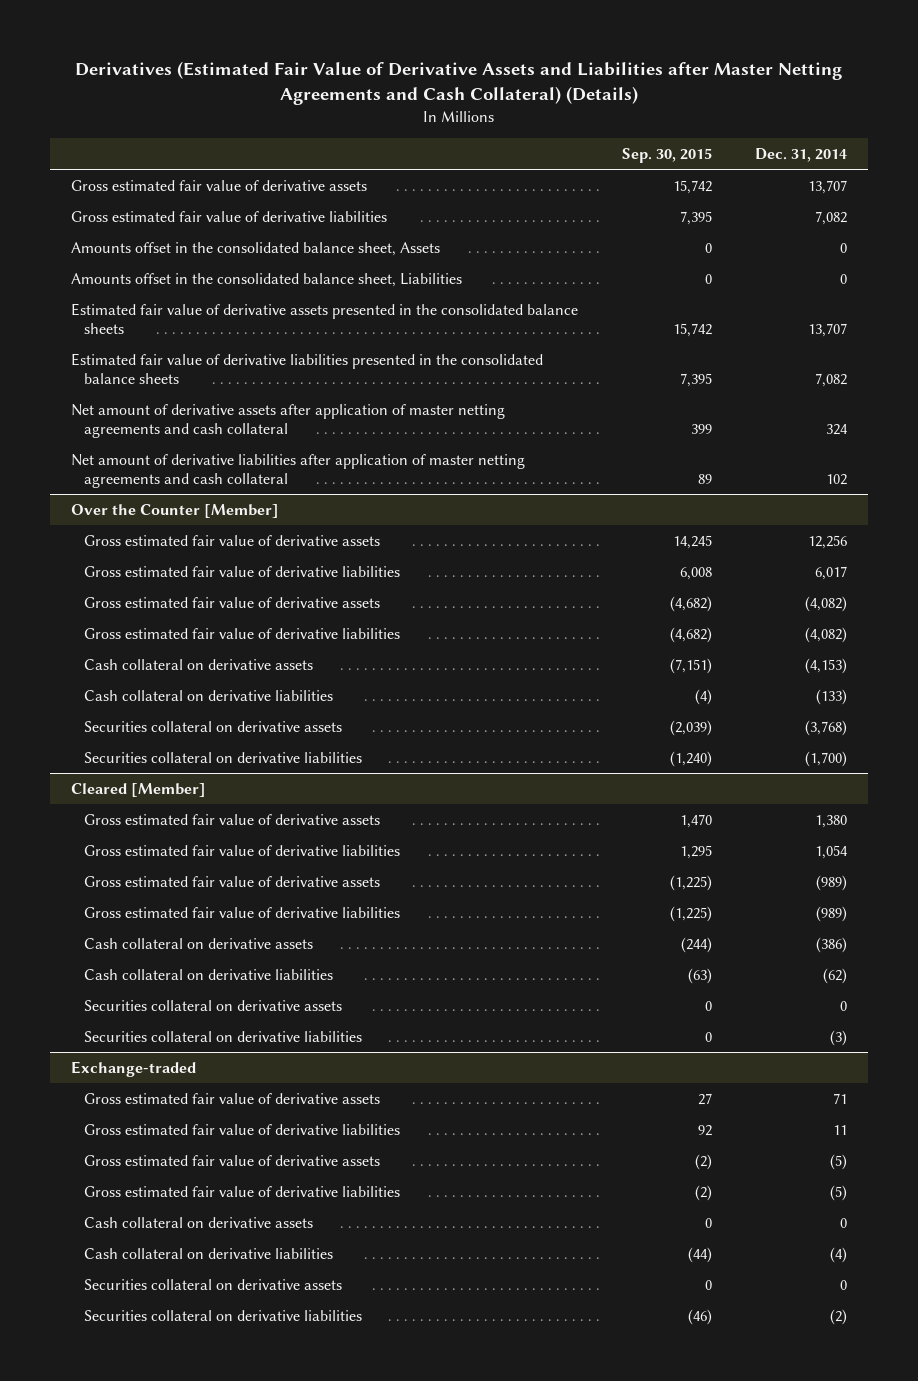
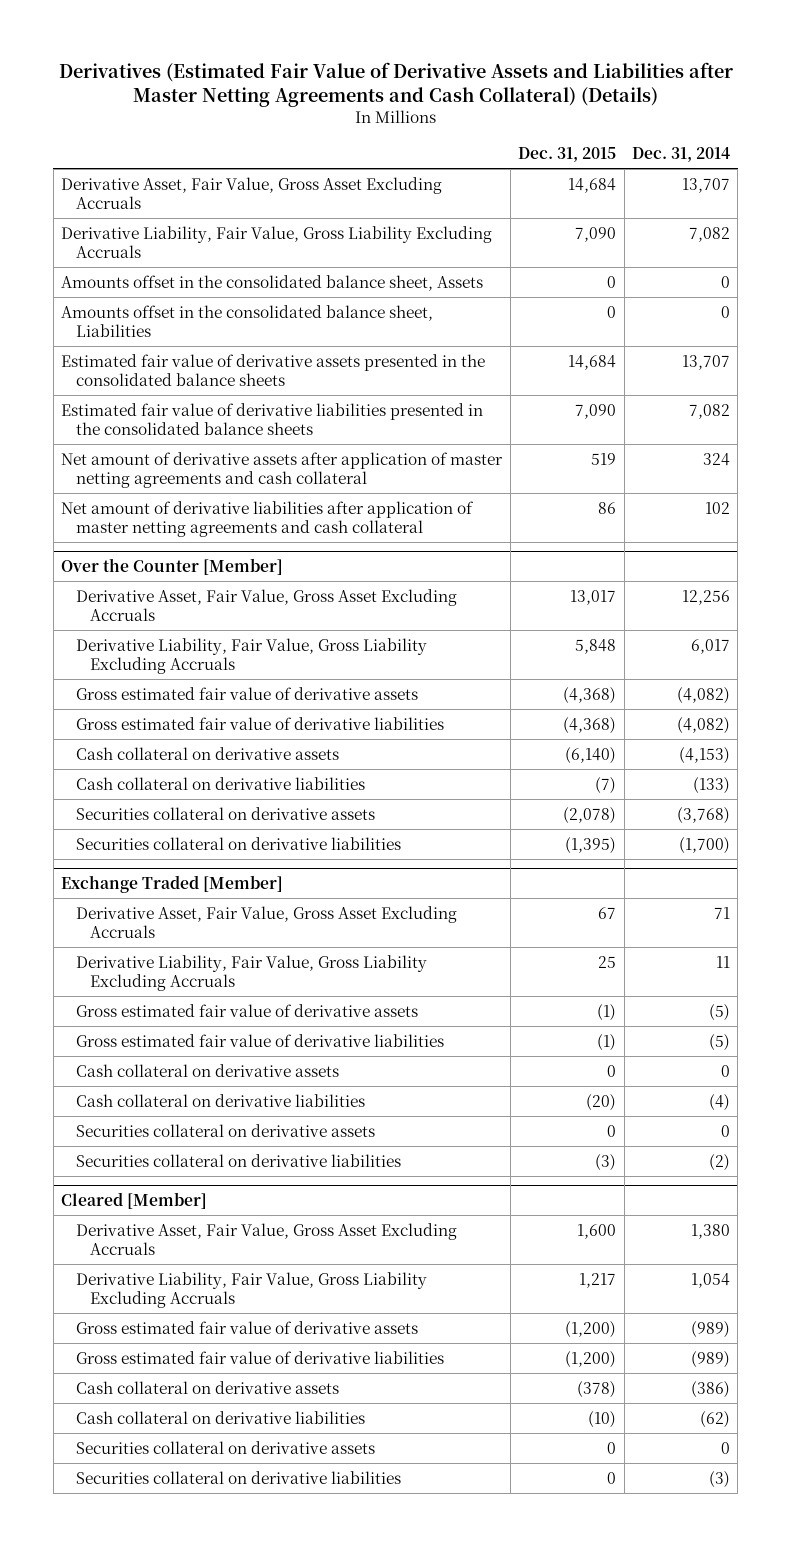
[621,147,712,163] Sep. 30, 2015 -> none
none -> [518,146,617,162] Dec. 31, 2015
[71,179,368,191] Gross estimated fair value of derivative assets -> [61,176,443,209] Derivative Asset, Fair Value, Gross Asset Excluding Accruals
[71,210,388,222] Gross estimated fair value of derivative liabilities -> [61,225,493,258] Derivative Liability, Fair Value, Gross Liability Excluding Accruals
[83,534,380,546] Gross estimated fair value of derivative assets -> [75,588,457,621] Derivative Asset, Fair Value, Gross Asset Excluding Accruals
[83,565,400,577] Gross estimated fair value of derivative liabilities -> [75,637,427,674] Derivative Liability, Fair Value, Gross Liability Excluding Accruals
none -> [61,875,284,894] Exchange Traded [Member]
none -> [75,905,457,938] Derivative Asset, Fair Value, Gross Asset Excluding Accruals
none -> [75,954,427,991] Derivative Liability, Fair Value, Gross Liability Excluding Accruals
none -> [75,1003,418,1017] Gross estimated fair value of derivative assets
none -> [75,1033,444,1047] Gross estimated fair value of derivative liabilities
none -> [75,1063,339,1077] Cash collateral on derivative assets
none -> [75,1093,365,1107] Cash collateral on derivative liabilities
none -> [75,1123,375,1137] Securities collateral on derivative assets
none -> [75,1153,401,1167] Securities collateral on derivative liabilities
[83,813,380,825] Gross estimated fair value of derivative assets -> [75,1222,457,1255] Derivative Asset, Fair Value, Gross Asset Excluding Accruals
[83,844,400,856] Gross estimated fair value of derivative liabilities -> [75,1271,427,1308] Derivative Liability, Fair Value, Gross Liability Excluding Accruals
[71,1060,197,1077] Exchange-traded -> none
[83,1092,380,1104] Gross estimated fair value of derivative assets -> none
[83,1123,400,1135] Gross estimated fair value of derivative liabilities -> none
[83,1154,380,1166] Gross estimated fair value of derivative assets -> none
[83,1185,400,1197] Gross estimated fair value of derivative liabilities -> none
[83,1216,313,1228] Cash collateral on derivative assets -> none
[83,1247,333,1259] Cash collateral on derivative liabilities -> none
[83,1278,342,1290] Securities collateral on derivative assets -> none
[83,1309,362,1321] Securities collateral on derivative liabilities -> none

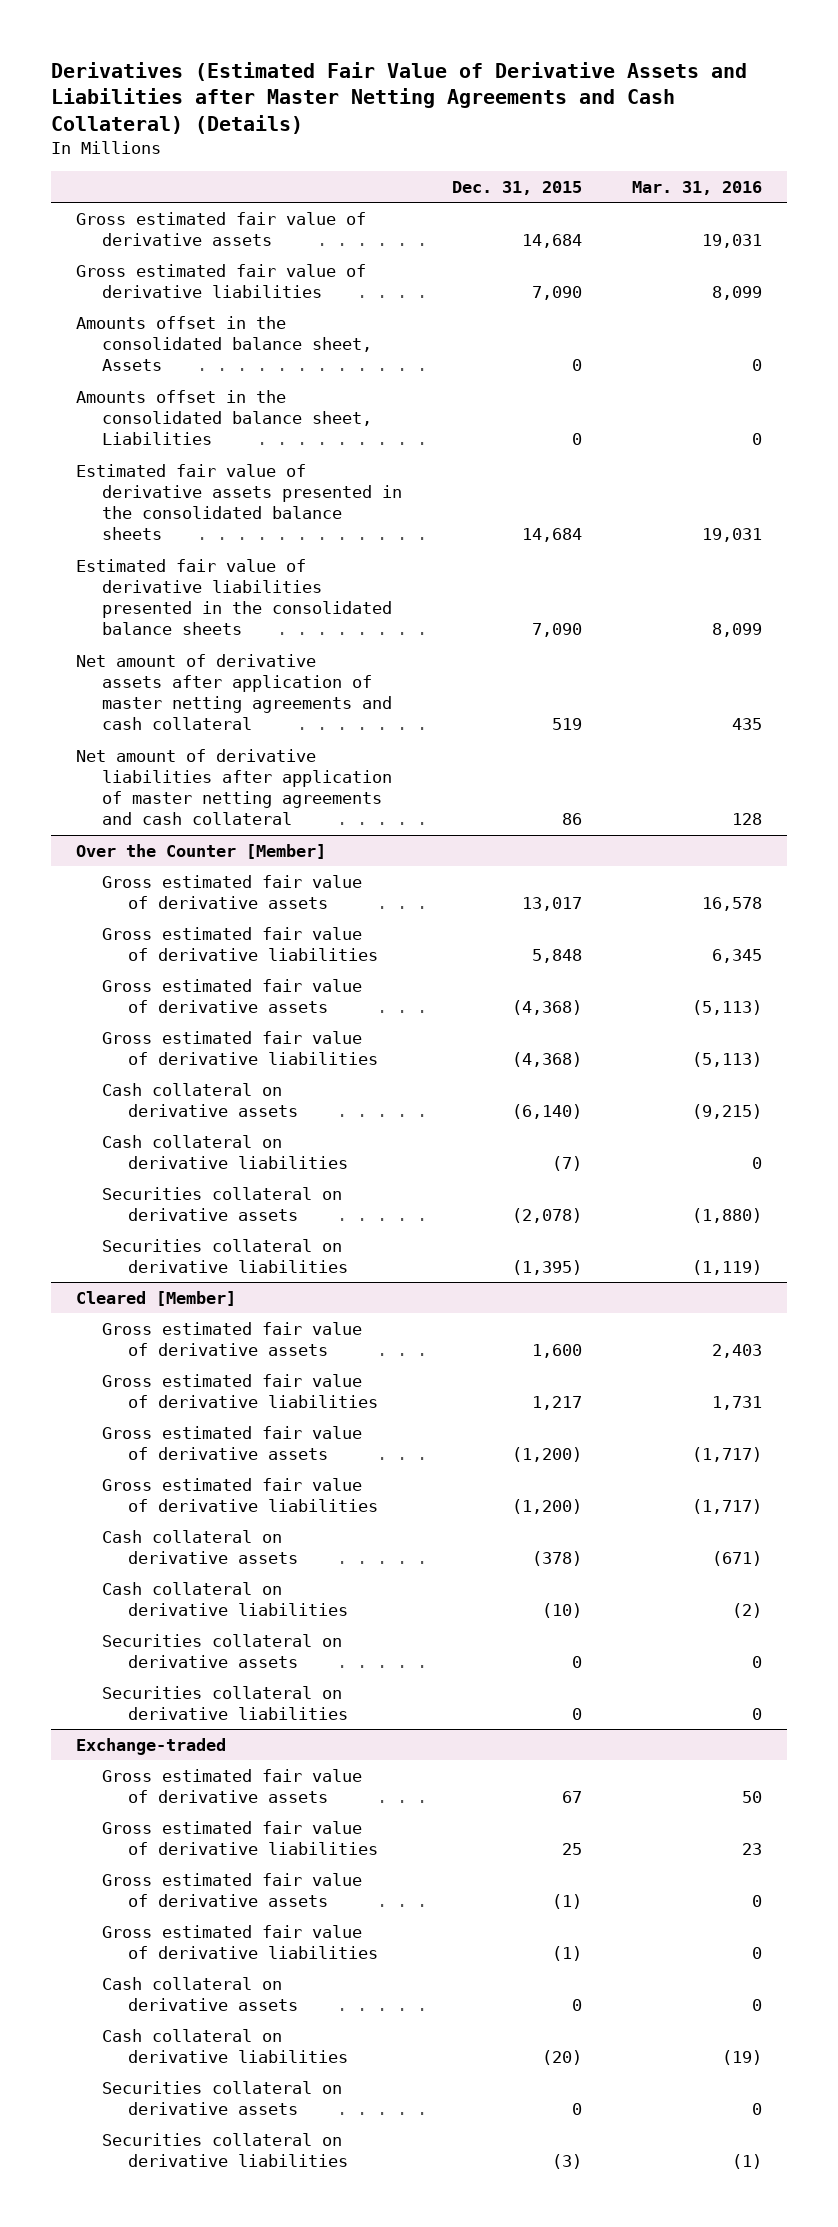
[631,146,730,162] Dec. 31, 2014 -> none
none -> [632,181,763,196] Mar. 31, 2016
[61,176,443,209] Derivative Asset, Fair Value, Gross Asset Excluding Accruals -> [76,211,367,247] Gross estimated fair value of derivative assets
[61,225,493,258] Derivative Liability, Fair Value, Gross Liability Excluding Accruals -> [76,263,367,299] Gross estimated fair value of derivative liabilities
[75,588,457,621] Derivative Asset, Fair Value, Gross Asset Excluding Accruals -> [101,874,362,910] Gross estimated fair value of derivative assets
[75,637,427,674] Derivative Liability, Fair Value, Gross Liability Excluding Accruals -> [101,926,378,962] Gross estimated fair value of derivative liabilities
[61,875,284,894] Exchange Traded [Member] -> none
[75,905,457,938] Derivative Asset, Fair Value, Gross Asset Excluding Accruals -> none
[75,954,427,991] Derivative Liability, Fair Value, Gross Liability Excluding Accruals -> none
[75,1003,418,1017] Gross estimated fair value of derivative assets -> none
[75,1033,444,1047] Gross estimated fair value of derivative liabilities -> none
[75,1063,339,1077] Cash collateral on derivative assets -> none
[75,1093,365,1107] Cash collateral on derivative liabilities -> none
[75,1123,375,1137] Securities collateral on derivative assets -> none
[75,1153,401,1167] Securities collateral on derivative liabilities -> none
[75,1222,457,1255] Derivative Asset, Fair Value, Gross Asset Excluding Accruals -> [101,1321,362,1357] Gross estimated fair value of derivative assets
[75,1271,427,1308] Derivative Liability, Fair Value, Gross Liability Excluding Accruals -> [101,1373,378,1409] Gross estimated fair value of derivative liabilities
none -> [76,1737,227,1755] Exchange-traded
none -> [101,1768,362,1804] Gross estimated fair value of derivative assets
none -> [101,1820,378,1856] Gross estimated fair value of derivative liabilities
none -> [101,1872,362,1908] Gross estimated fair value of derivative assets
none -> [101,1924,378,1960] Gross estimated fair value of derivative liabilities
none -> [101,1976,298,2012] Cash collateral on derivative assets
none -> [101,2028,348,2064] Cash collateral on derivative liabilities
none -> [101,2080,342,2116] Securities collateral on derivative assets
none -> [101,2132,348,2168] Securities collateral on derivative liabilities

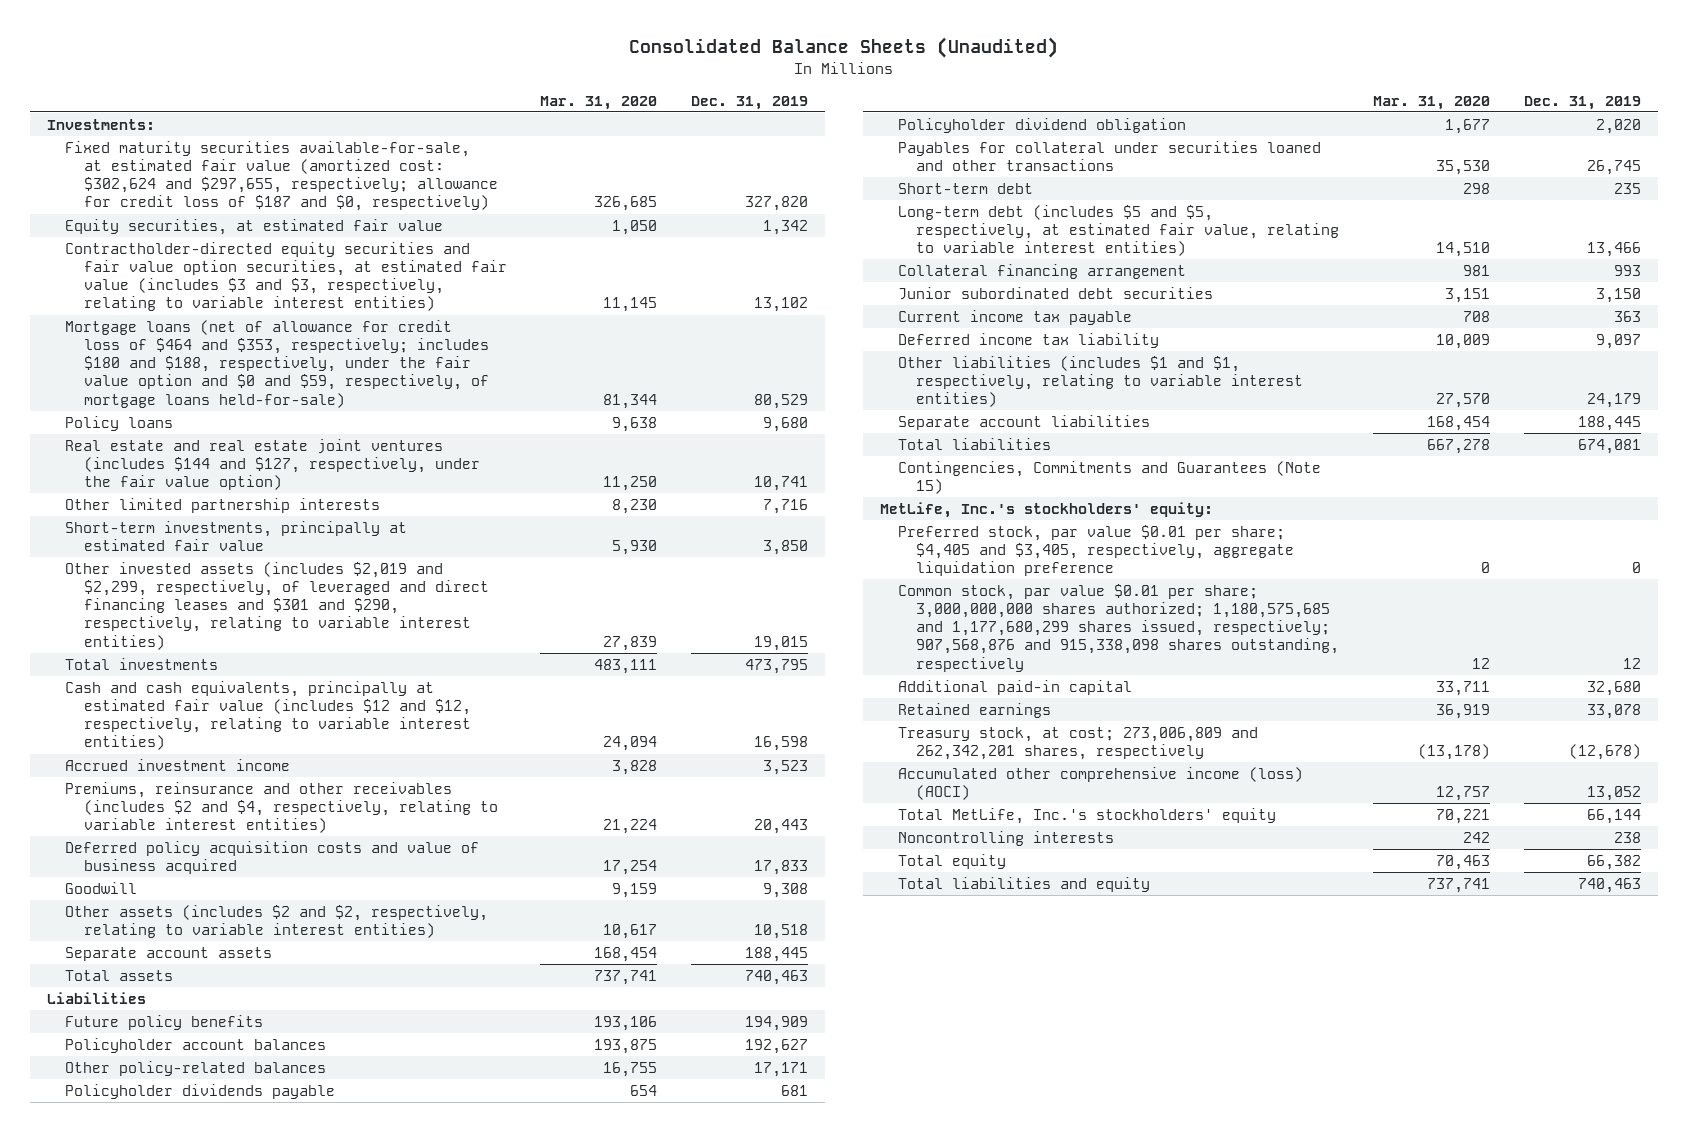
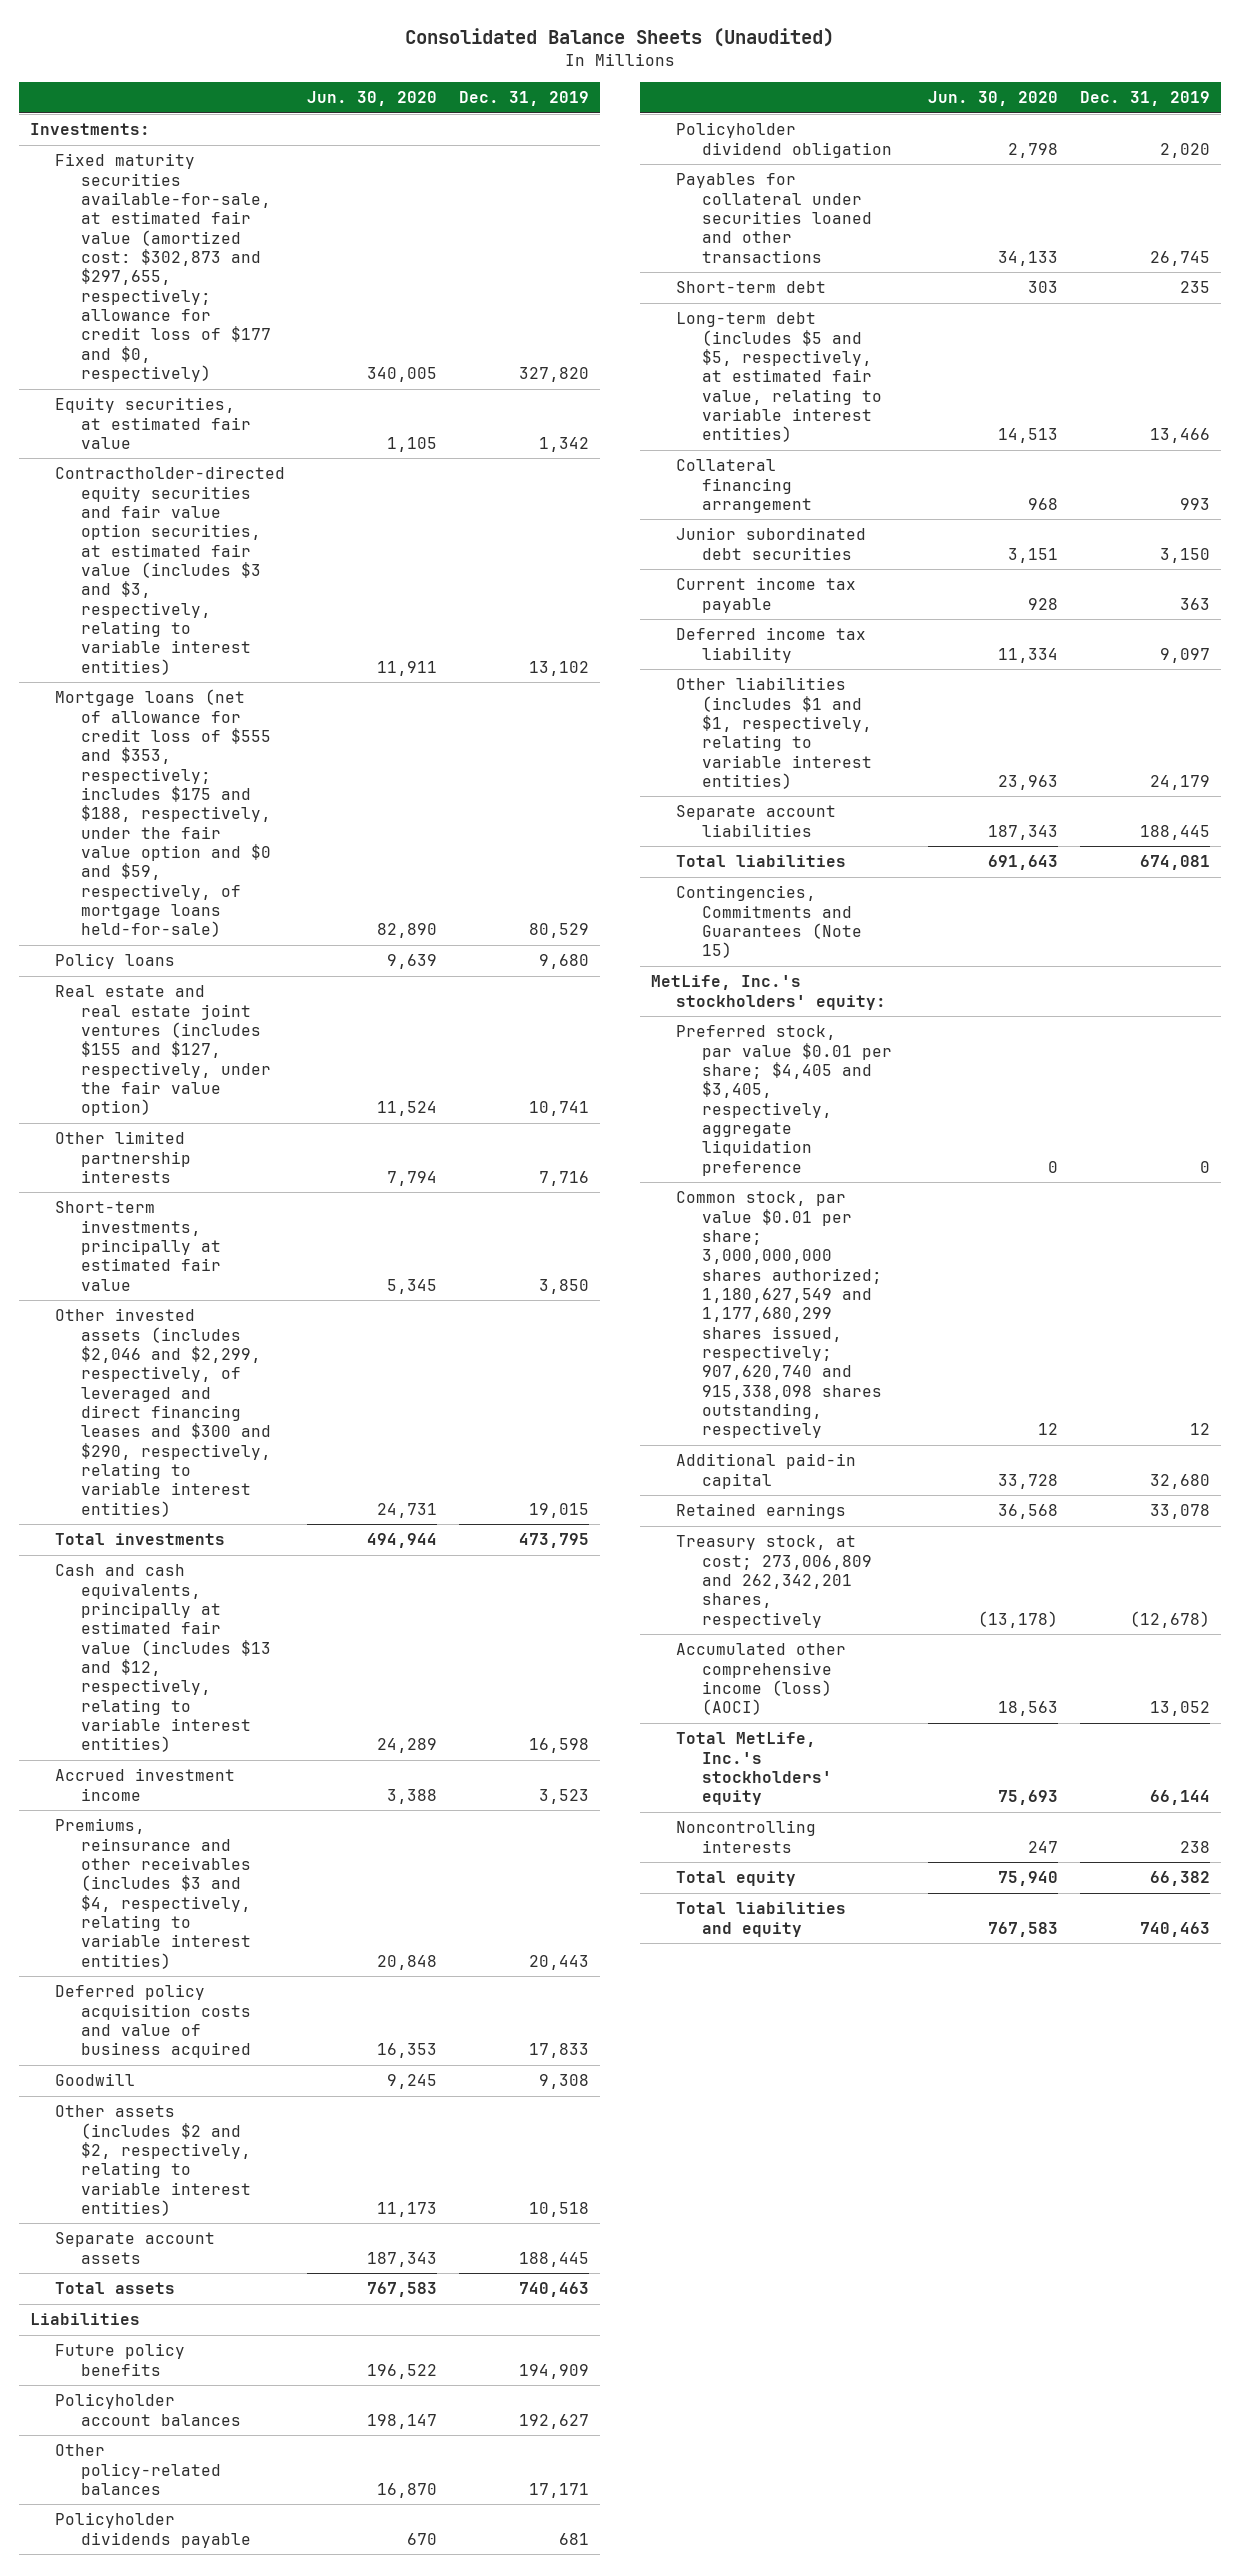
[540,95,658,110] Mar. 31, 2020 -> none
none -> [307,91,438,107] Jun. 30, 2020
[65,140,498,212] Fixed maturity securities available-for-sale, at estimated fair value (amortized cost: $302,624 and $297,655, respectively; allowance for credit loss of $187 and $0, respectively) -> [55,153,271,383] Fixed maturity securities available-for-sale, at estimated fair value (amortized cost: $302,873 and $297,655, respectively; allowance for credit loss of $177 and $0, respectively)
[65,319,489,408] Mortgage loans (net of allowance for credit loss of $464 and $353, respectively; includes $180 and $188, respectively, under the fair value option and $0 and $59, respectively, of mortgage loans held-for-sale) -> [55,689,271,938] Mortgage loans (net of allowance for credit loss of $555 and $353, respectively; includes $175 and $188, respectively, under the fair value option and $0 and $59, respectively, of mortgage loans held-for-sale)
[65,438,480,491] Real estate and real estate joint ventures (includes $144 and $127, respectively, under the fair value option) -> [55,985,271,1117] Real estate and real estate joint ventures (includes $155 and $127, respectively, under the fair value option)
[65,561,489,650] Other invested assets (includes $2,019 and $2,299, respectively, of leveraged and direct financing leases and $301 and $290, respectively, relating to variable interest entities) -> [55,1308,271,1517] Other invested assets (includes $2,046 and $2,299, respectively, of leveraged and direct financing leases and $300 and $290, respectively, relating to variable interest entities)
[65,680,471,751] Cash and cash equivalents, principally at estimated fair value (includes $12 and $12, respectively, relating to variable interest entities) -> [55,1564,271,1753] Cash and cash equivalents, principally at estimated fair value (includes $13 and $12, respectively, relating to variable interest entities)
[65,781,498,834] Premiums, reinsurance and other receivables (includes $2 and $4, respectively, relating to variable interest entities) -> [55,1818,251,1969] Premiums, reinsurance and other receivables (includes $3 and $4, respectively, relating to variable interest entities)
[897,583,1340,672] Common stock, par value $0.01 per share; 3,000,000,000 shares authorized; 1,180,575,685 and 1,177,680,299 shares issued, respectively; 907,568,876 and 915,338,098 shares outstanding, respectively -> [676,1191,882,1439] Common stock, par value $0.01 per share; 3,000,000,000 shares authorized; 1,180,627,549 and 1,177,680,299 shares issued, respectively; 907,620,740 and 915,338,098 shares outstanding, respectively

